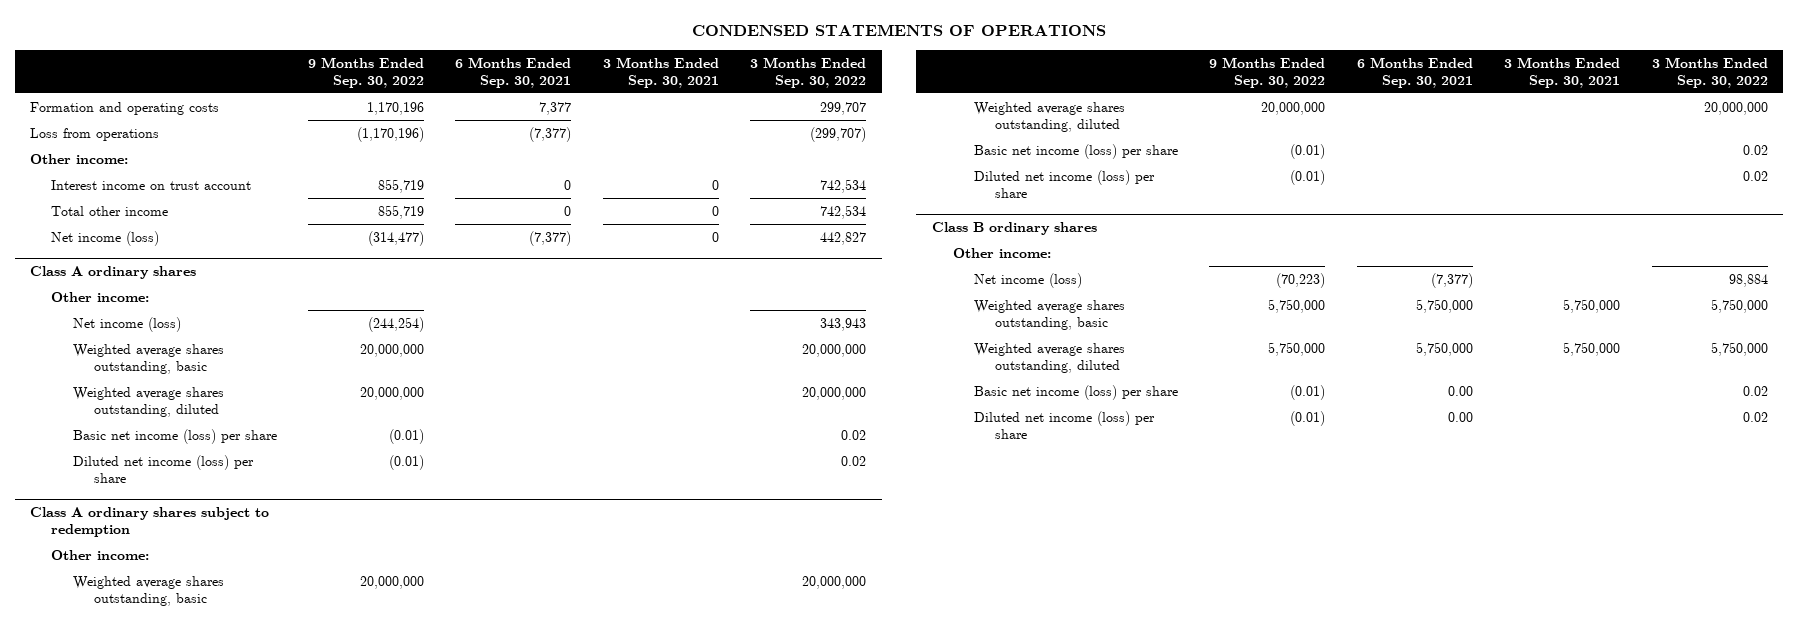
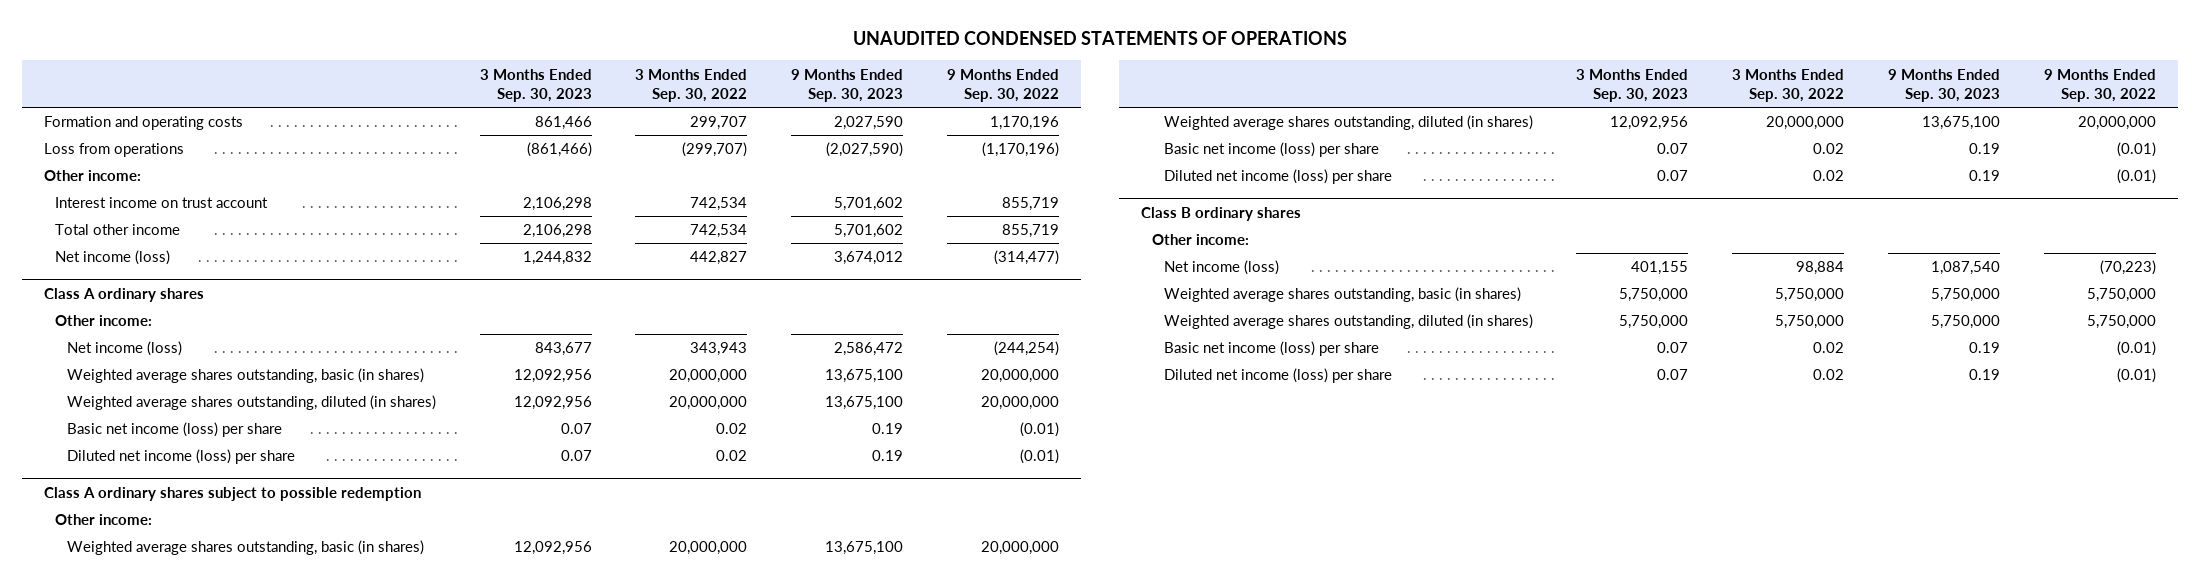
[691,24,1106,37] CONDENSED STATEMENTS OF OPERATIONS -> [852,31,1347,46] UNAUDITED CONDENSED STATEMENTS OF OPERATIONS
[455,56,572,88] 6 Months Ended Sep. 30, 2021 -> none
[602,56,719,88] 3 Months Ended Sep. 30, 2021 -> none
none -> [479,68,592,103] 3 Months Ended Sep. 30, 2023
none -> [791,68,904,103] 9 Months Ended Sep. 30, 2023
[72,343,224,374] Weighted average shares outstanding, basic -> [66,368,424,384] Weighted average shares outstanding, basic (in shares)
[72,386,224,417] Weighted average shares outstanding, diluted -> [66,395,436,411] Weighted average shares outstanding, diluted (in shares)
[30,507,270,538] Class A ordinary shares subject to redemption -> [43,486,421,501] Class A ordinary shares subject to possible redemption
[72,575,224,606] Weighted average shares outstanding, basic -> [66,540,424,556] Weighted average shares outstanding, basic (in shares)
[974,101,1126,132] Weighted average shares outstanding, diluted -> [1163,115,1533,131] Weighted average shares outstanding, diluted (in shares)
[974,299,1126,330] Weighted average shares outstanding, basic -> [1163,287,1521,303] Weighted average shares outstanding, basic (in shares)
[974,342,1126,373] Weighted average shares outstanding, diluted -> [1163,314,1533,330] Weighted average shares outstanding, diluted (in shares)

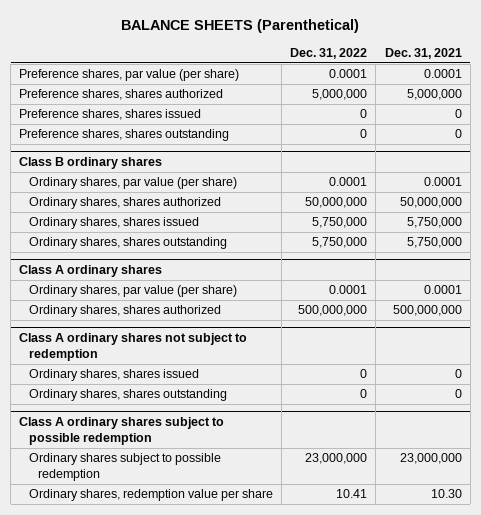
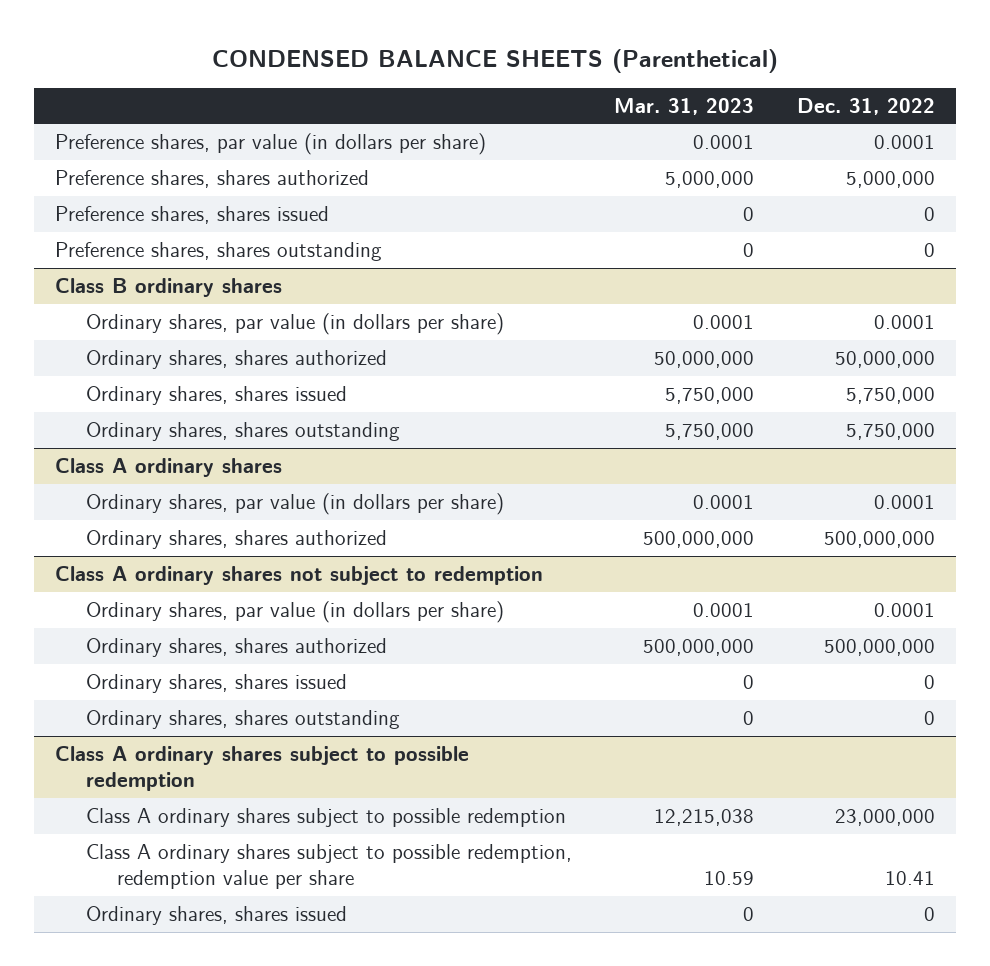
[121,19,360,34] BALANCE SHEETS (Parenthetical) -> [211,48,778,73] CONDENSED BALANCE SHEETS (Parenthetical)
[384,48,462,60] Dec. 31, 2021 -> none
none -> [614,97,755,115] Mar. 31, 2023
[19,69,240,82] Preference shares, par value (per share) -> [55,133,487,156] Preference shares, par value (in dollars per share)
[28,177,237,190] Ordinary shares, par value (per share) -> [85,313,504,336] Ordinary shares, par value (in dollars per share)
[28,285,237,298] Ordinary shares, par value (per share) -> [85,493,504,516] Ordinary shares, par value (in dollars per share)
none -> [85,601,504,624] Ordinary shares, par value (in dollars per share)
none -> [85,638,387,658] Ordinary shares, shares authorized
[28,453,221,482] Ordinary shares subject to possible redemption -> [85,808,566,828] Class A ordinary shares subject to possible redemption
[28,489,273,502] Ordinary shares, redemption value per share -> [85,844,572,890] Class A ordinary shares subject to possible redemption, redemption value per share
none -> [85,906,347,926] Ordinary shares, shares issued

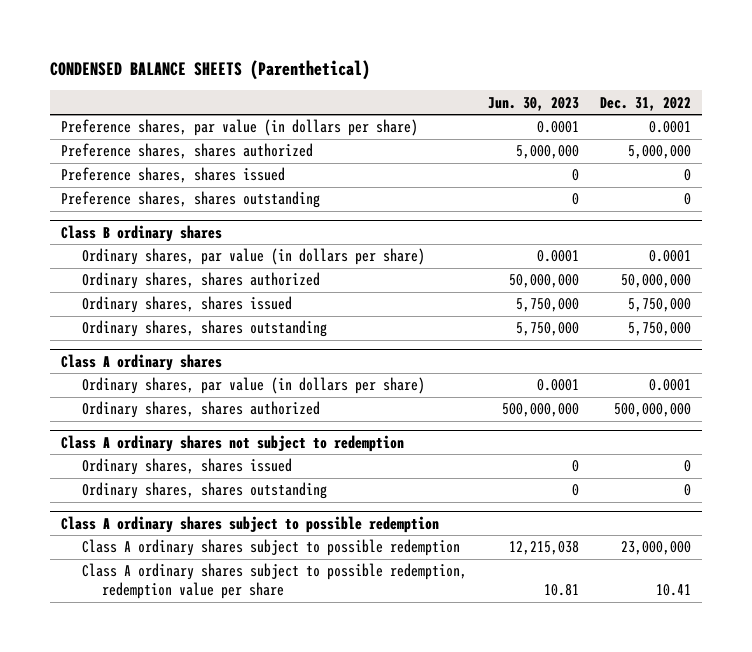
[614,97,755,115] Mar. 31, 2023 -> none
none -> [487,96,579,111] Jun. 30, 2023
[85,601,504,624] Ordinary shares, par value (in dollars per share) -> none
[85,638,387,658] Ordinary shares, shares authorized -> none
[85,906,347,926] Ordinary shares, shares issued -> none

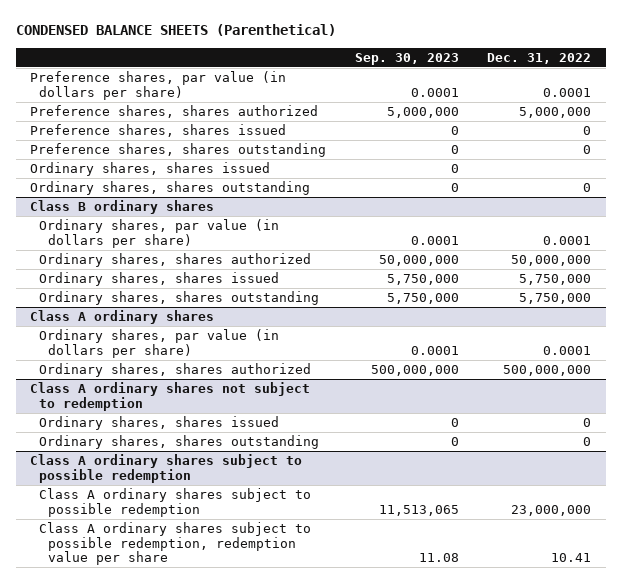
[487,96,579,111] Jun. 30, 2023 -> none
none -> [354,52,459,65] Sep. 30, 2023
none -> [30,161,271,176] Ordinary shares, shares issued
none -> [30,180,311,195] Ordinary shares, shares outstanding

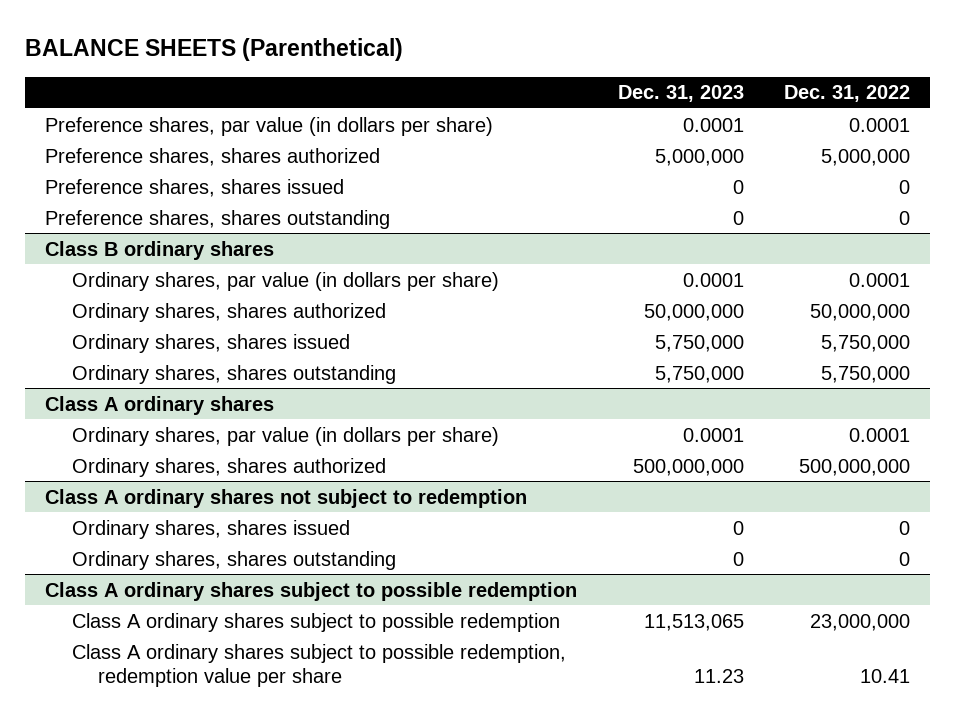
[16,24,337,37] CONDENSED BALANCE SHEETS (Parenthetical) -> [25,38,404,62] BALANCE SHEETS (Parenthetical)
[354,52,459,65] Sep. 30, 2023 -> none
none -> [617,85,744,103] Dec. 31, 2023
[30,161,271,176] Ordinary shares, shares issued -> none
[30,180,311,195] Ordinary shares, shares outstanding -> none

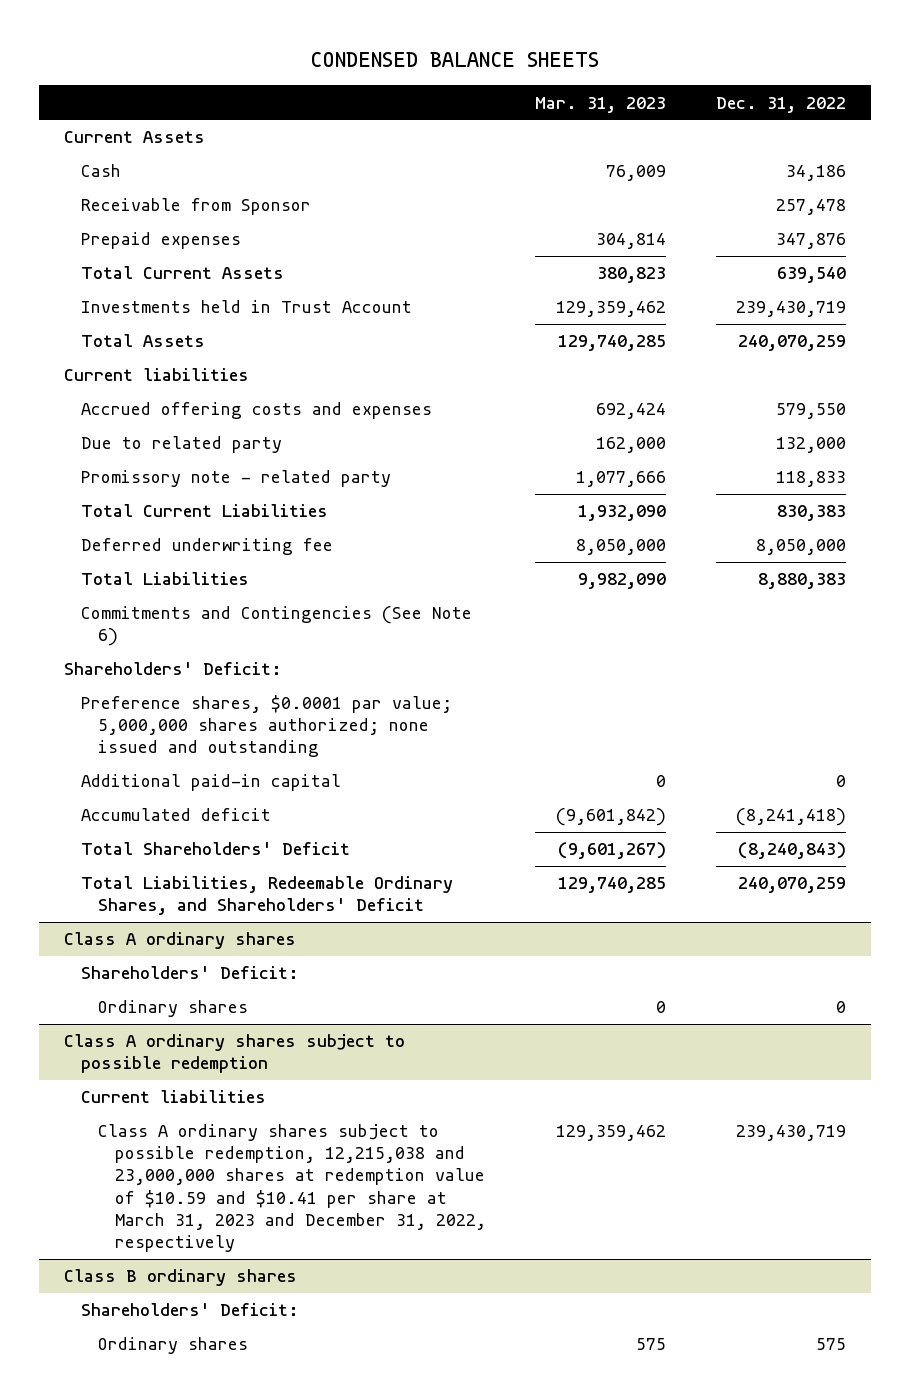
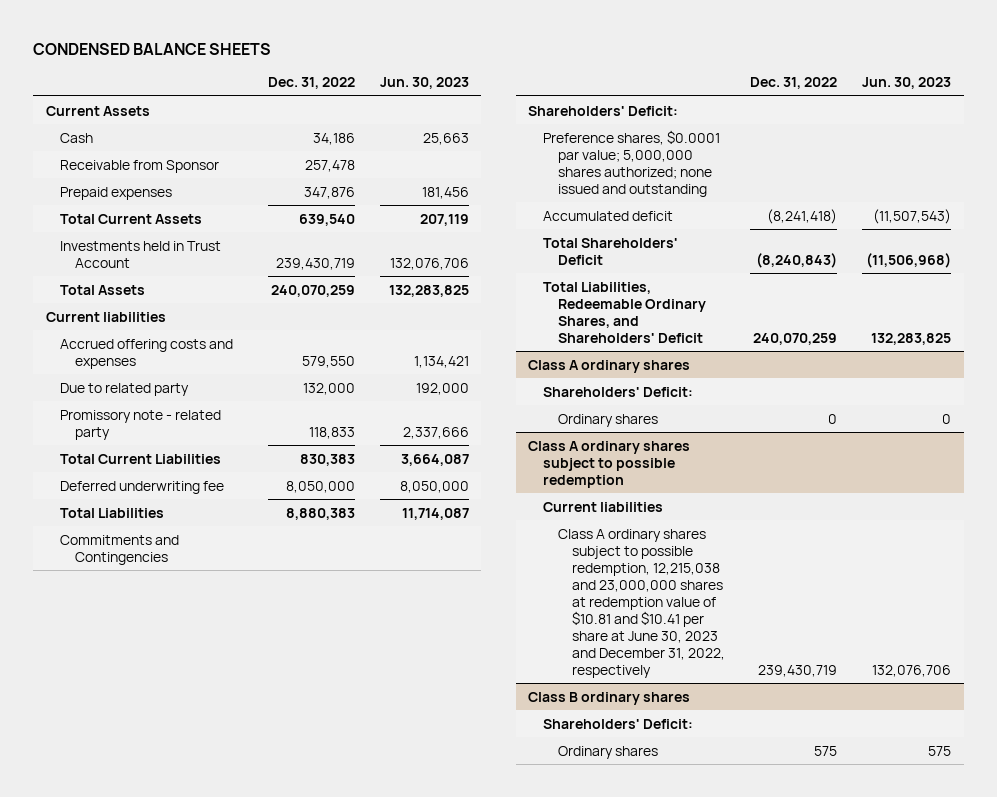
[535,96,667,113] Mar. 31, 2023 -> none
none -> [379,77,469,90] Jun. 30, 2023
[80,606,472,647] Commitments and Contingencies (See Note 6) -> [60,534,180,565] Commitments and Contingencies
[80,774,341,792] Additional paid-in capital -> none
[97,1124,486,1252] Class A ordinary shares subject to possible redemption, 12,215,038 and 23,000,000 shares at redemption value of $10.59 and $10.41 per share at March 31, 2023 and December 31, 2022, respectively -> [557,528,726,678] Class A ordinary shares subject to possible redemption, 12,215,038 and 23,000,000 shares at redemption value of $10.81 and $10.41 per share at June 30, 2023 and December 31, 2022, respectively

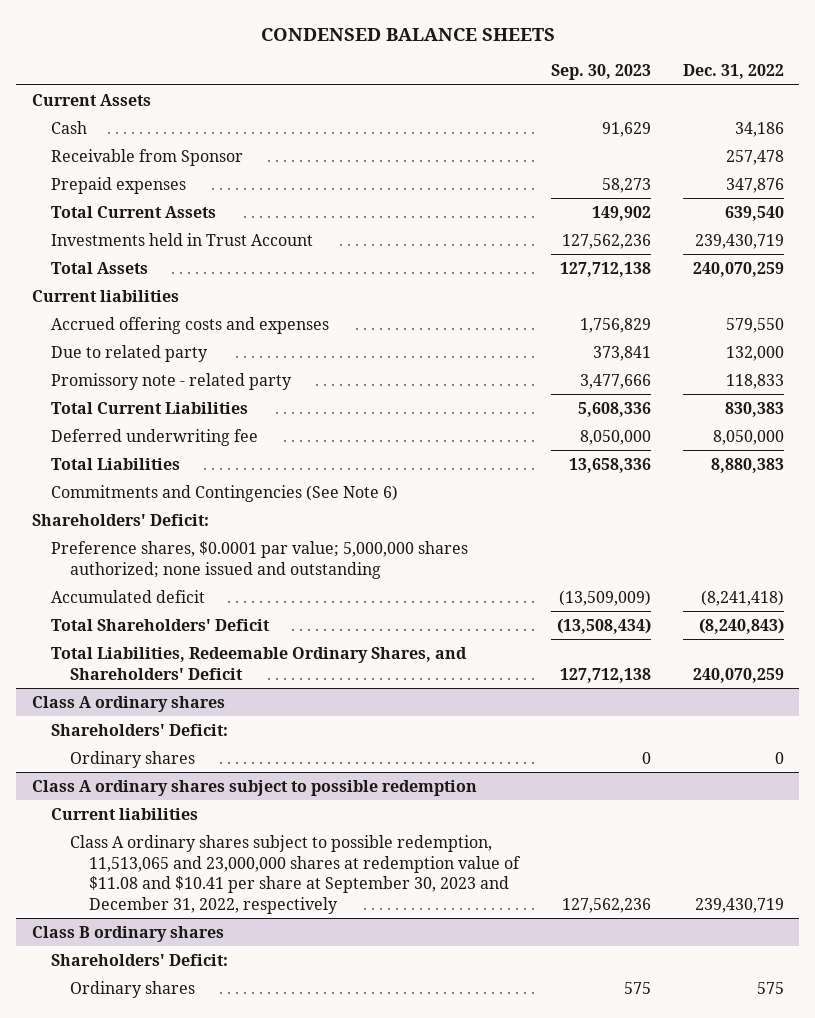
[379,77,469,90] Jun. 30, 2023 -> none
none -> [550,64,651,81] Sep. 30, 2023
[60,534,180,565] Commitments and Contingencies -> [50,484,398,502] Commitments and Contingencies (See Note 6)
[557,528,726,678] Class A ordinary shares subject to possible redemption, 12,215,038 and 23,000,000 shares at redemption value of $10.81 and $10.41 per share at June 30, 2023 and December 31, 2022, respectively -> [69,834,521,915] Class A ordinary shares subject to possible redemption, 11,513,065 and 23,000,000 shares at redemption value of $11.08 and $10.41 per share at September 30, 2023 and December 31, 2022, respectively

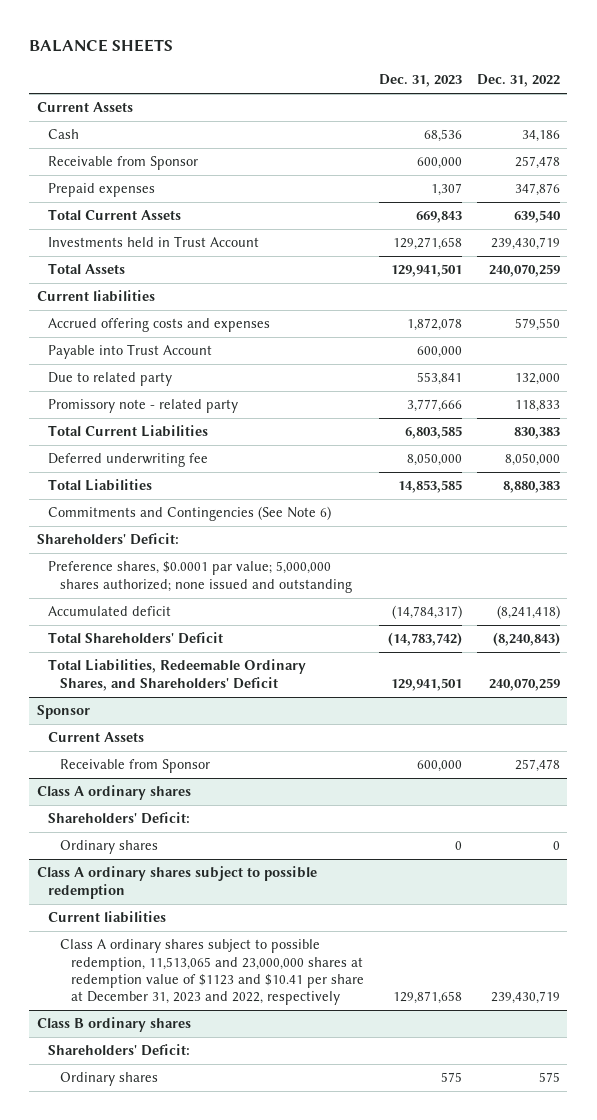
[260,27,555,41] CONDENSED BALANCE SHEETS -> [29,39,174,53] BALANCE SHEETS
[550,64,651,81] Sep. 30, 2023 -> none
none -> [379,74,463,88] Dec. 31, 2023
none -> [48,344,213,360] Payable into Trust Account
none -> [36,705,90,720] Sponsor
none -> [48,732,145,743] Current Assets
none -> [59,759,210,774] Receivable from Sponsor
[69,834,521,915] Class A ordinary shares subject to possible redemption, 11,513,065 and 23,000,000 shares at redemption value of $11.08 and $10.41 per share at September 30, 2023 and December 31, 2022, respectively -> [59,939,365,1006] Class A ordinary shares subject to possible redemption, 11,513,065 and 23,000,000 shares at redemption value of $1123 and $10.41 per share at December 31, 2023 and 2022, respectively

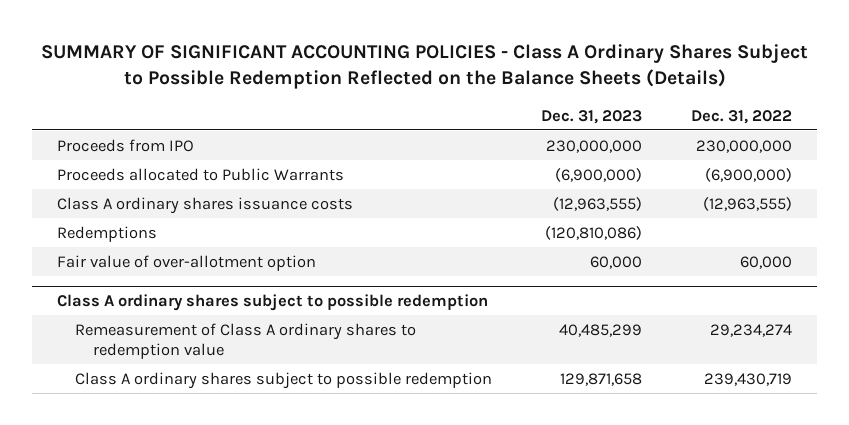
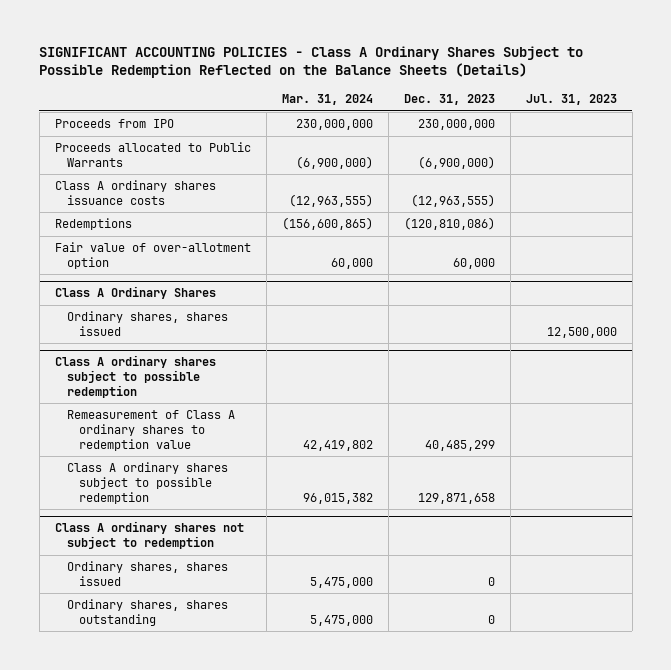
[40,44,808,90] SUMMARY OF SIGNIFICANT ACCOUNTING POLICIES - Class A Ordinary Shares Subject to Possible Redemption Reflected on the Balance Sheets (Details) -> [39,46,584,79] SIGNIFICANT ACCOUNTING POLICIES - Class A Ordinary Shares Subject to Possible Redemption Reflected on the Balance Sheets (Details)
[691,109,793,124] Dec. 31, 2022 -> none
none -> [281,94,373,106] Mar. 31, 2024
none -> [525,94,617,106] Jul. 31, 2023
none -> [54,286,216,300] Class A Ordinary Shares
none -> [66,311,228,336] Ordinary shares, shares issued
none -> [54,521,244,550] Class A ordinary shares not subject to redemption
none -> [66,561,228,586] Ordinary shares, shares issued
none -> [66,599,228,626] Ordinary shares, shares outstanding

